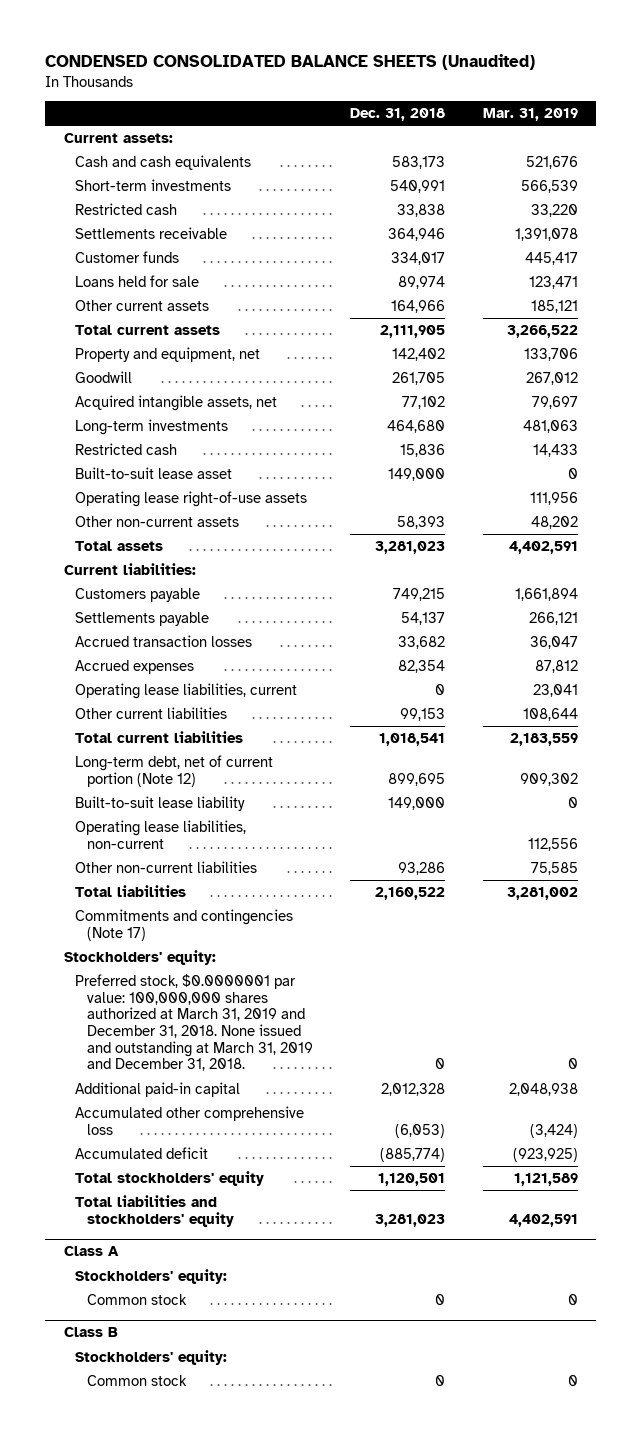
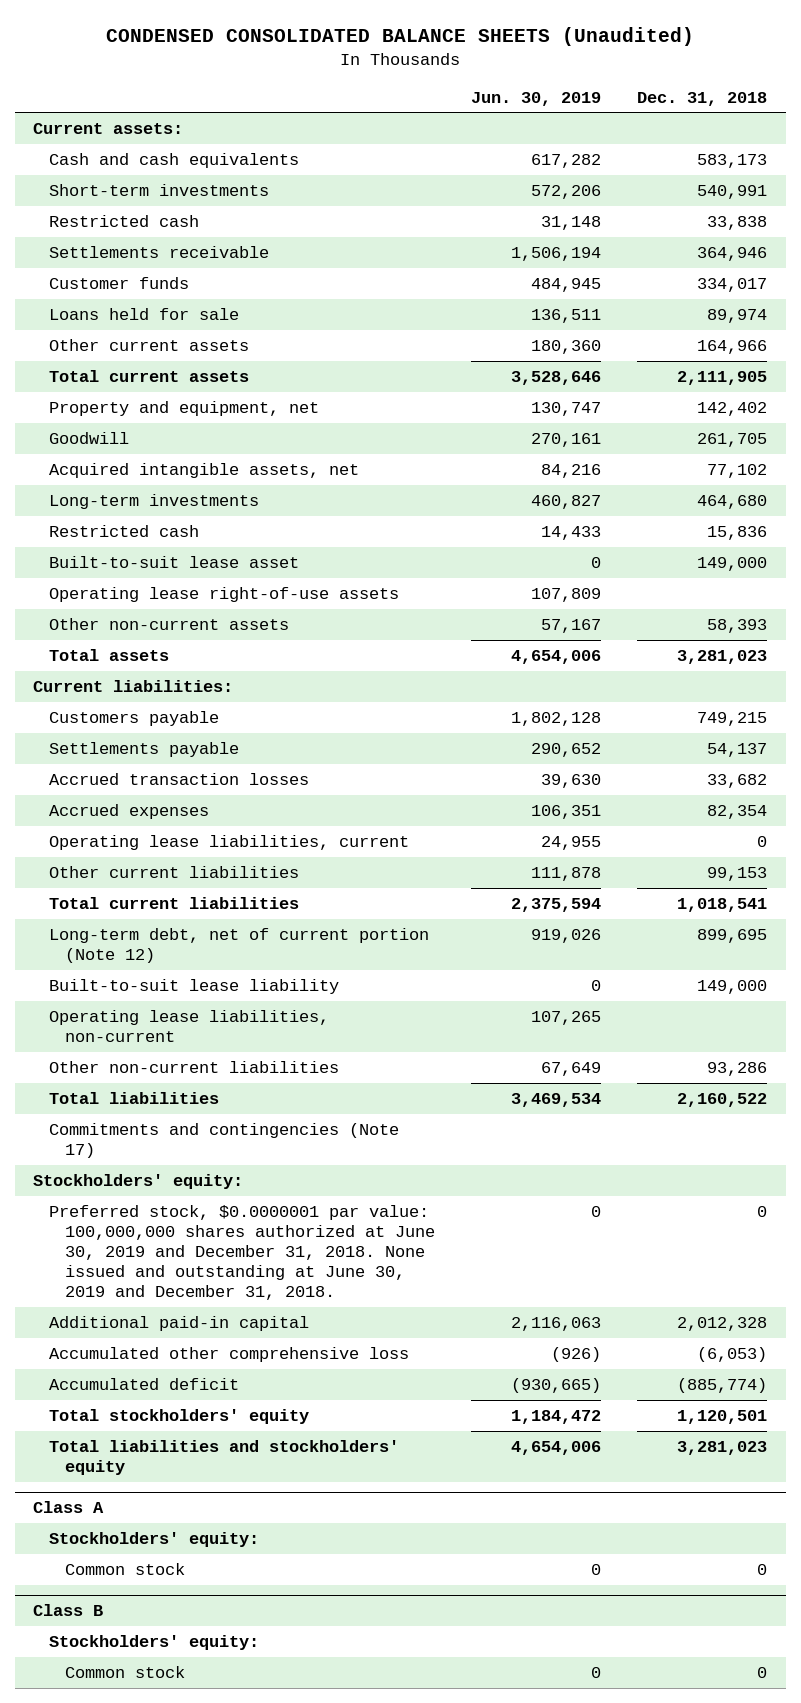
[482,108,578,122] Mar. 31, 2019 -> none
none -> [471,91,602,106] Jun. 30, 2019
[75,974,313,1072] Preferred stock, $0.0000001 par value: 100,000,000 shares authorized at March 31, 2019 and December 31, 2018. None issued and outstanding at March 31, 2019 and December 31, 2018. -> [49,1204,435,1301] Preferred stock, $0.0000001 par value: 100,000,000 shares authorized at June 30, 2019 and December 31, 2018. None issued and outstanding at June 30, 2019 and December 31, 2018.

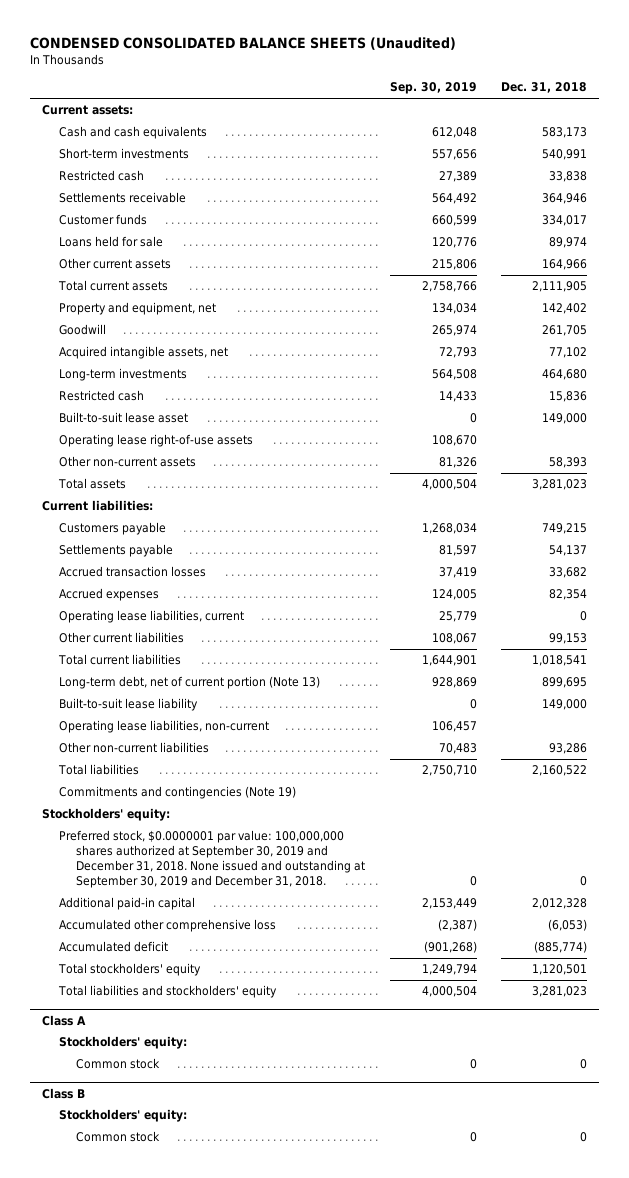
[471,91,602,106] Jun. 30, 2019 -> none
none -> [389,82,477,95] Sep. 30, 2019
[49,927,430,964] Long-term debt, net of current portion (Note 12) -> [59,676,321,690] Long-term debt, net of current portion (Note 13)
[49,1122,400,1159] Commitments and contingencies (Note 17) -> [59,786,297,800] Commitments and contingencies (Note 19)
[49,1204,435,1301] Preferred stock, $0.0000001 par value: 100,000,000 shares authorized at June 30, 2019 and December 31, 2018. None issued and outstanding at June 30, 2019 and December 31, 2018. -> [59,830,366,889] Preferred stock, $0.0000001 par value: 100,000,000 shares authorized at September 30, 2019 and December 31, 2018. None issued and outstanding at September 30, 2019 and December 31, 2018.

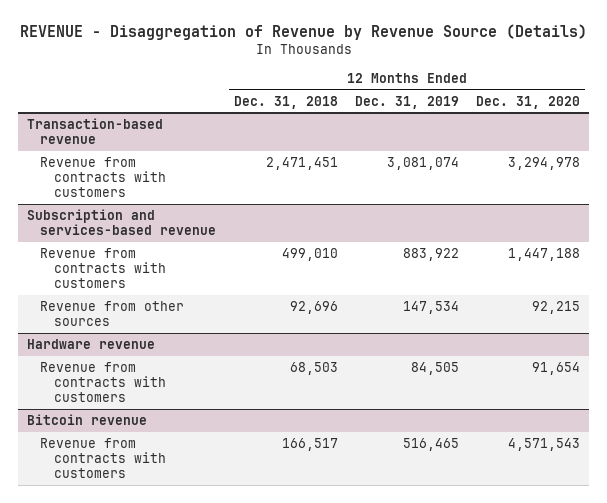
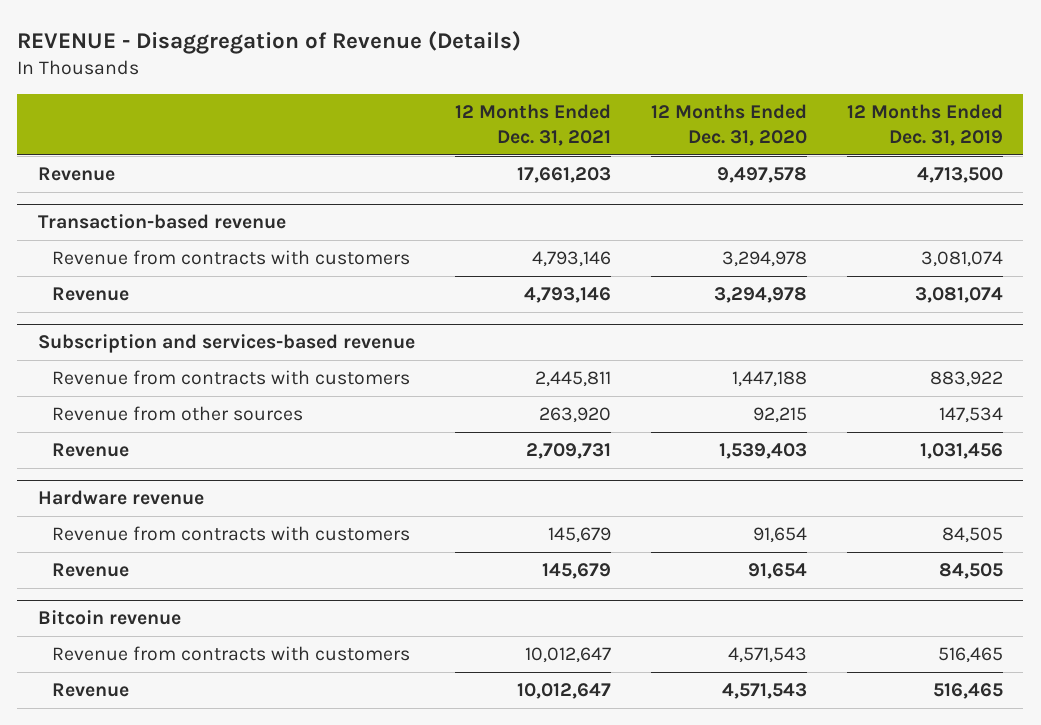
[19,24,587,41] REVENUE - Disaggregation of Revenue by Revenue Source (Details) -> [17,30,522,54] REVENUE - Disaggregation of Revenue (Details)
[233,95,338,109] Dec. 31, 2018 -> none
none -> [454,104,611,146] 12 Months Ended Dec. 31, 2021
none -> [37,167,115,182] Revenue
none -> [52,287,130,302] Revenue
none -> [52,443,130,458] Revenue
none -> [52,563,130,578] Revenue
none -> [52,683,130,698] Revenue

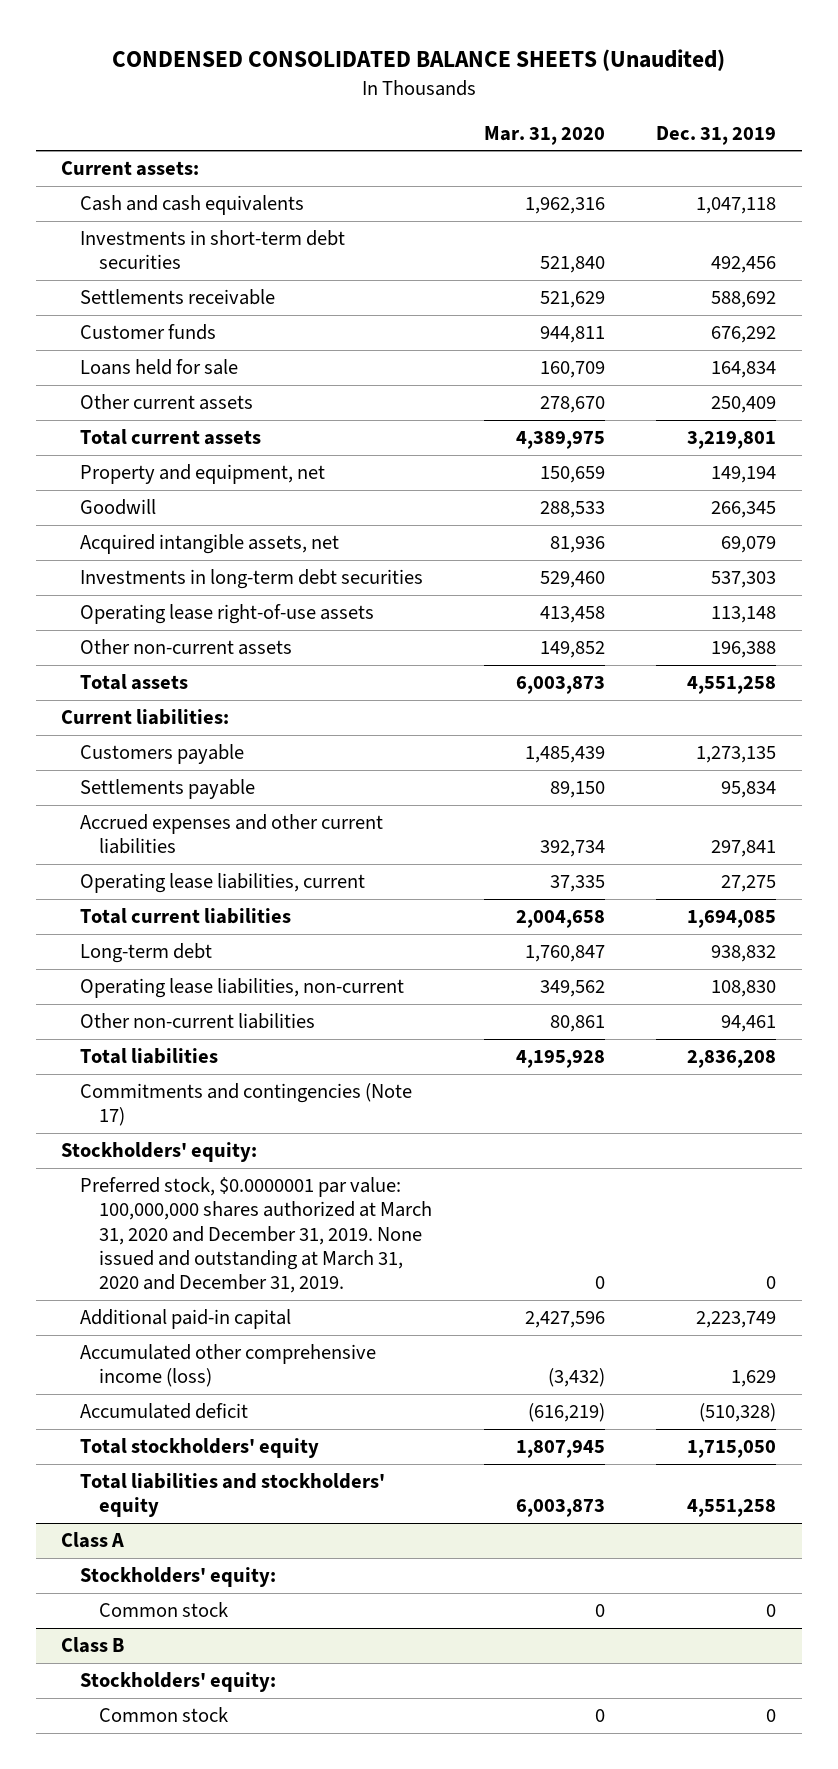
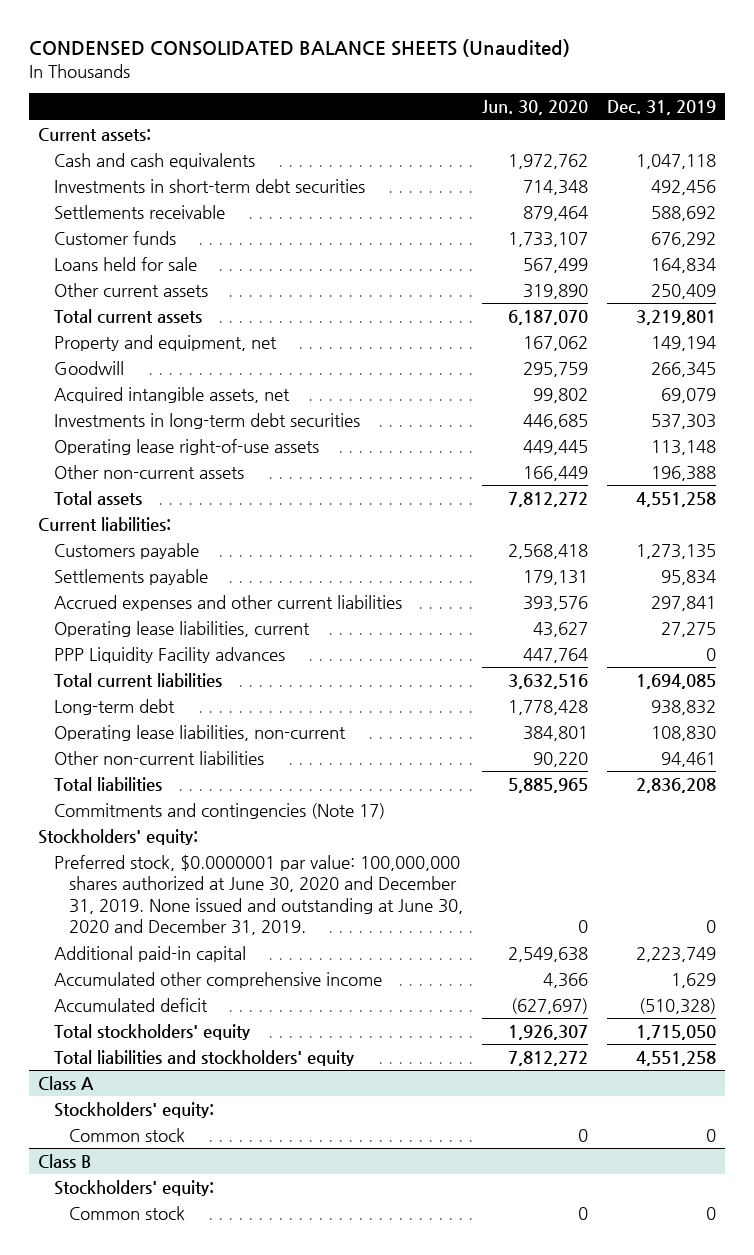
[483,125,605,145] Mar. 31, 2020 -> none
none -> [481,100,588,116] Jun. 30, 2020
none -> [53,647,285,664] PPP Liquidity Facility advances
[80,1177,433,1294] Preferred stock, $0.0000001 par value: 100,000,000 shares authorized at March 31, 2020 and December 31, 2019. None issued and outstanding at March 31, 2020 and December 31, 2019. -> [53,855,464,936] Preferred stock, $0.0000001 par value: 100,000,000 shares authorized at June 30, 2020 and December 31, 2019. None issued and outstanding at June 30, 2020 and December 31, 2019.
[80,1344,377,1388] Accumulated other comprehensive income (loss) -> [53,972,382,989] Accumulated other comprehensive income

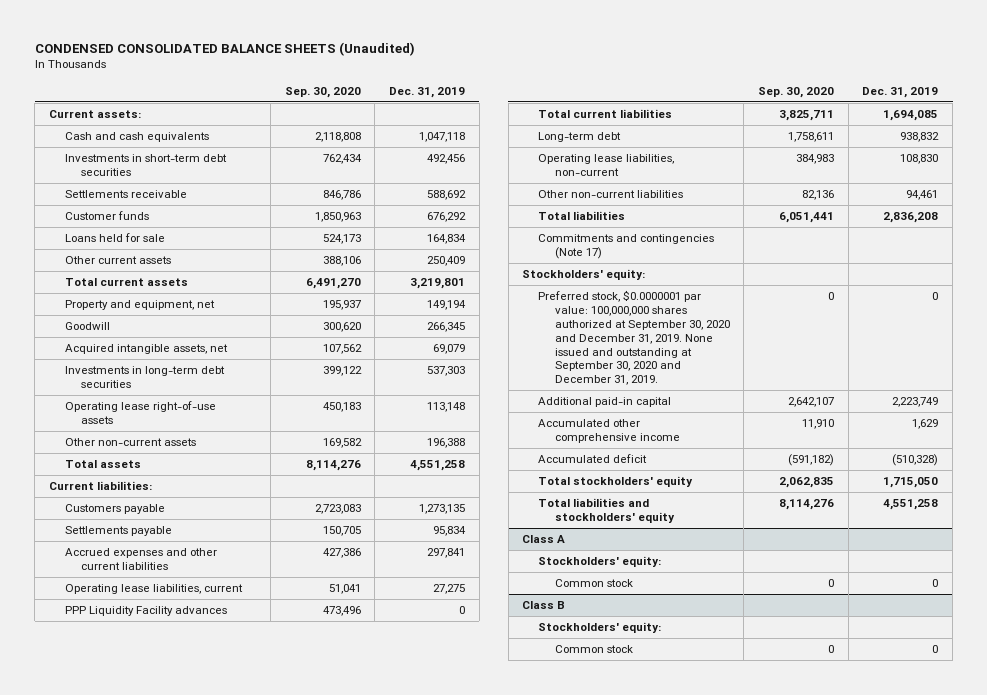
[481,100,588,116] Jun. 30, 2020 -> none
none -> [284,86,361,98] Sep. 30, 2020
[53,855,464,936] Preferred stock, $0.0000001 par value: 100,000,000 shares authorized at June 30, 2020 and December 31, 2019. None issued and outstanding at June 30, 2020 and December 31, 2019. -> [538,290,730,386] Preferred stock, $0.0000001 par value: 100,000,000 shares authorized at September 30, 2020 and December 31, 2019. None issued and outstanding at September 30, 2020 and December 31, 2019.

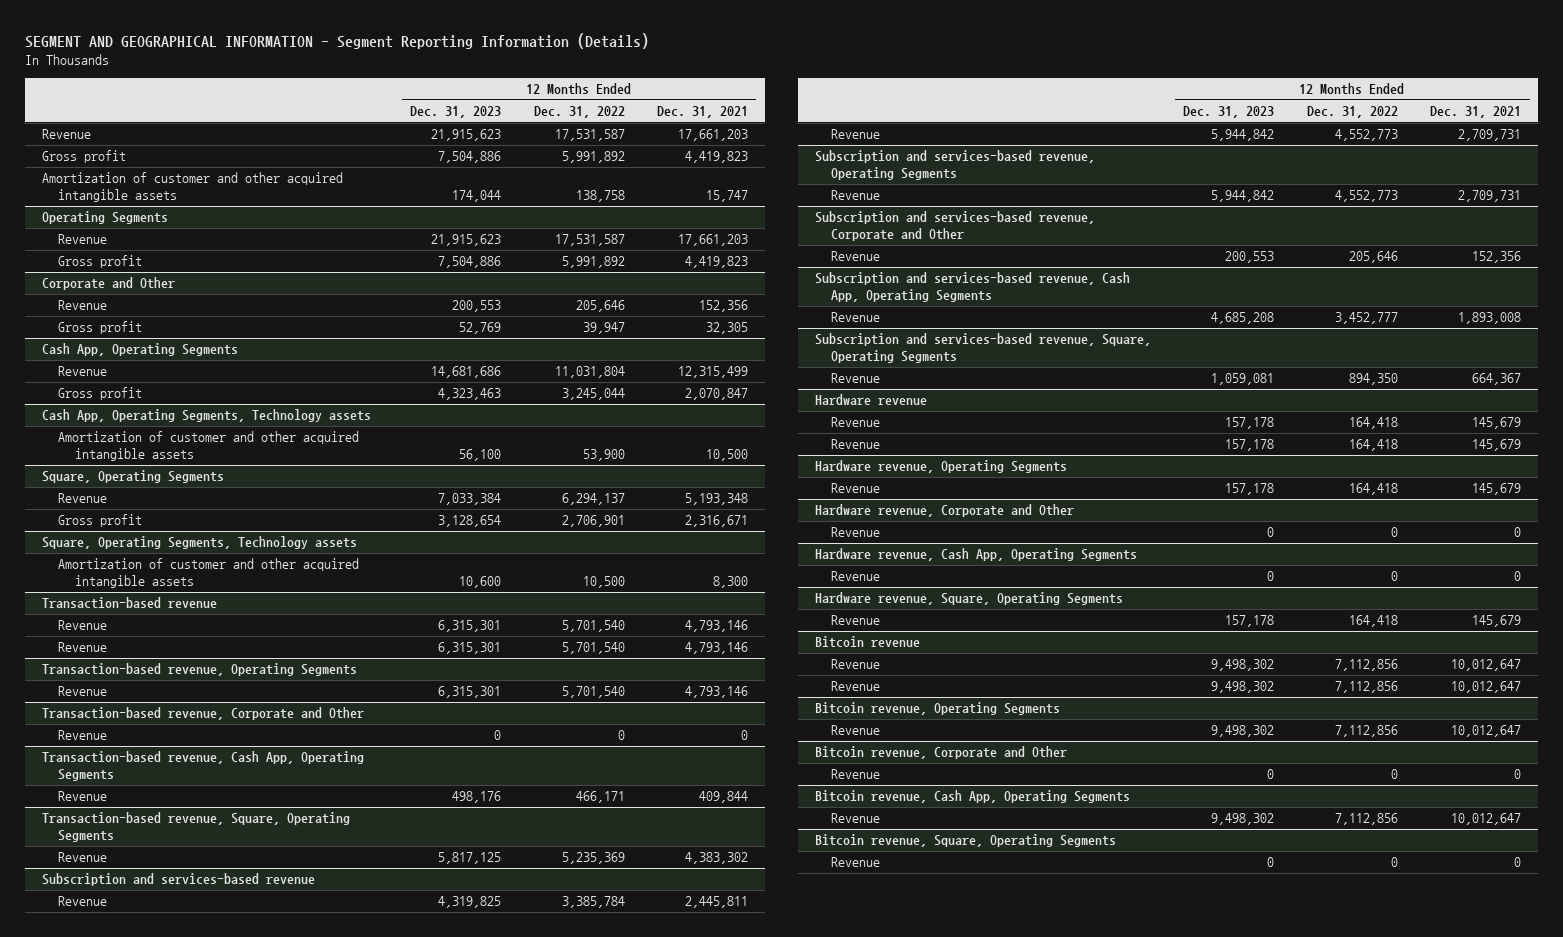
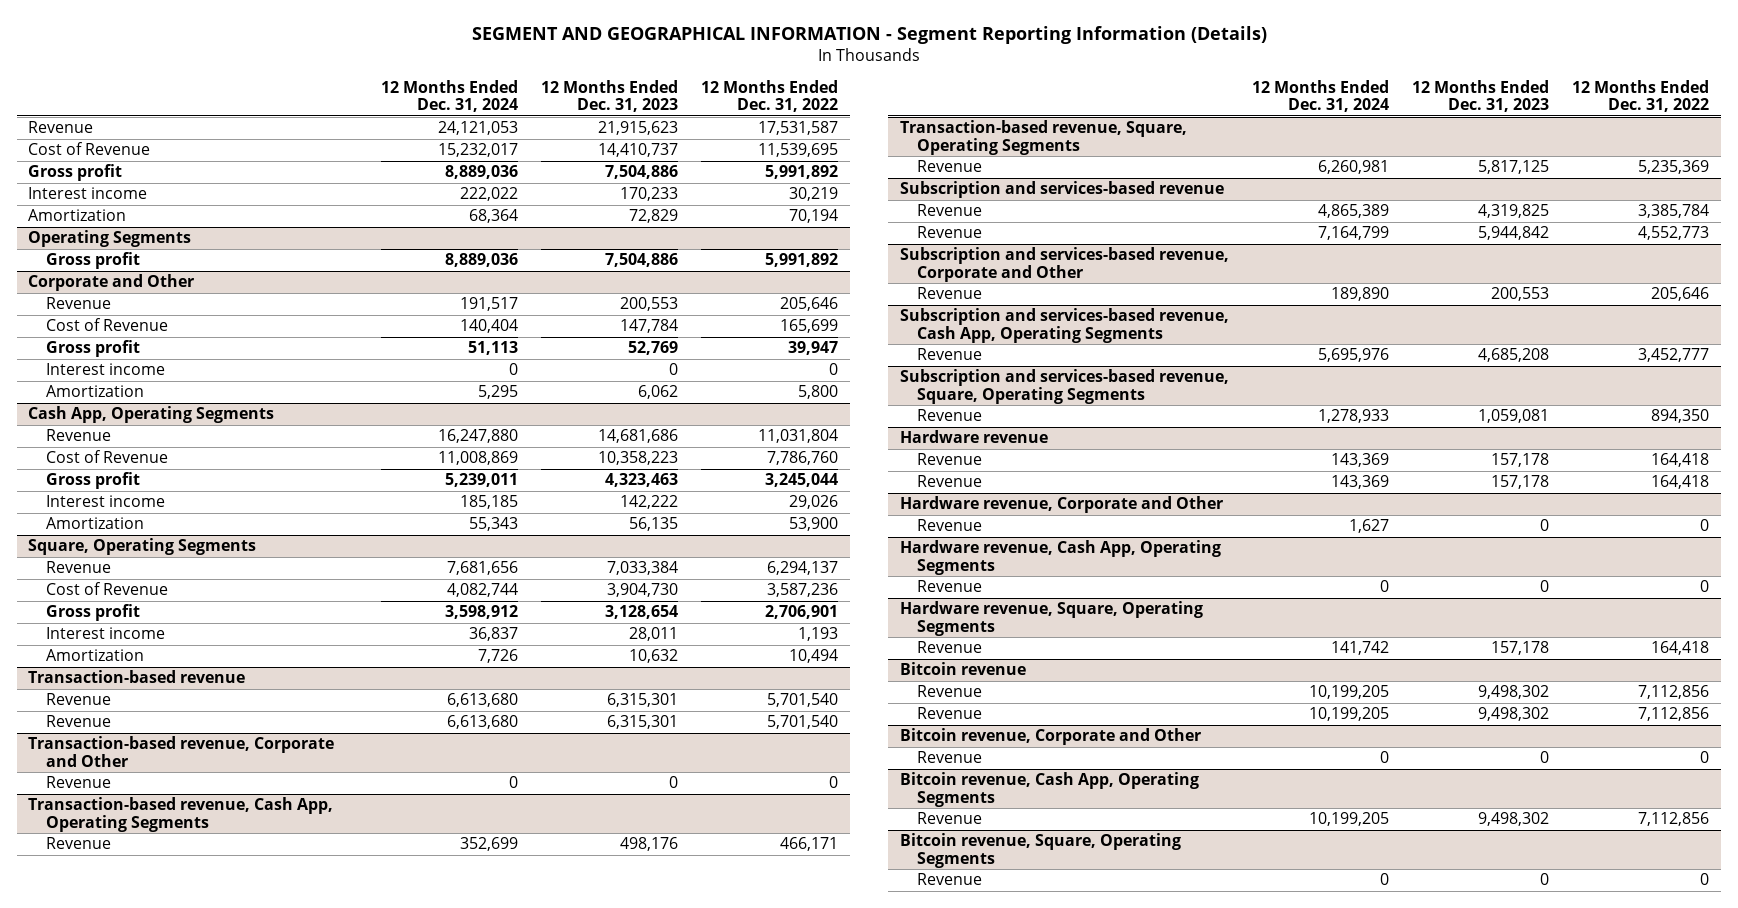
[657,106,749,119] Dec. 31, 2021 -> none
none -> [380,79,518,113] 12 Months Ended Dec. 31, 2024
none -> [28,142,151,156] Cost of Revenue
[41,172,343,203] Amortization of customer and other acquired intangible assets -> none
none -> [28,187,148,200] Interest income
none -> [28,209,127,222] Amortization
[58,234,108,245] Revenue -> none
none -> [45,318,168,332] Cost of Revenue
none -> [45,363,165,376] Interest income
none -> [45,385,144,398] Amortization
none -> [45,450,168,464] Cost of Revenue
[41,409,371,423] Cash App, Operating Segments, Technology assets -> none
[58,431,360,462] Amortization of customer and other acquired intangible assets -> none
none -> [45,495,165,508] Interest income
none -> [45,517,144,530] Amortization
none -> [45,582,168,596] Cost of Revenue
[41,536,357,550] Square, Operating Segments, Technology assets -> none
[58,558,360,589] Amortization of customer and other acquired intangible assets -> none
none -> [45,627,165,640] Interest income
none -> [45,649,144,662] Amortization
[41,663,357,677] Transaction-based revenue, Operating Segments -> none
[58,686,108,697] Revenue -> none
[814,150,1095,181] Subscription and services-based revenue, Operating Segments -> none
[831,190,881,201] Revenue -> none
[814,460,1067,474] Hardware revenue, Operating Segments -> none
[831,483,881,494] Revenue -> none
[814,702,1060,716] Bitcoin revenue, Operating Segments -> none
[831,725,881,736] Revenue -> none

